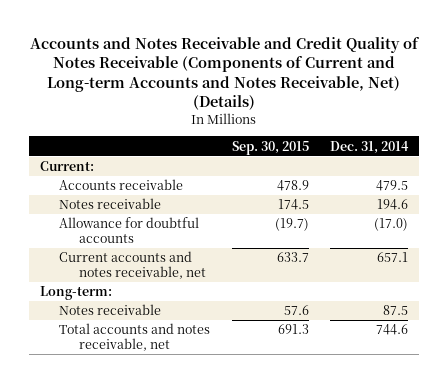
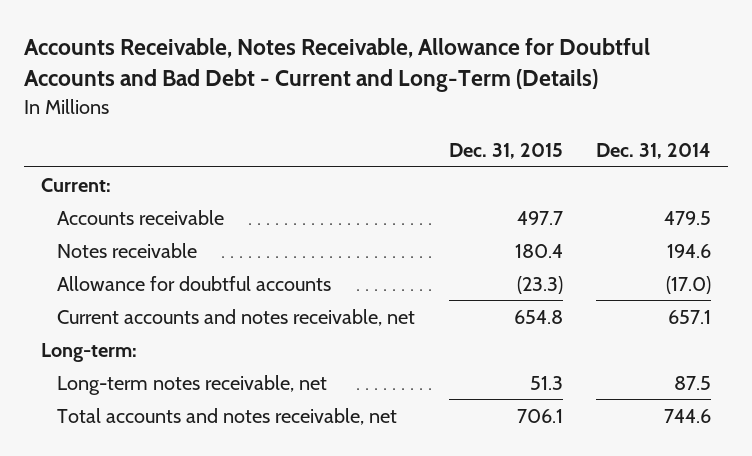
[30,36,421,111] Accounts and Notes Receivable and Credit Quality of Notes Receivable (Components of Current and Long-term Accounts and Notes Receivable, Net) (Details) -> [23,38,650,93] Accounts Receivable, Notes Receivable, Allowance for Doubtful Accounts and Bad Debt - Current and Long-Term (Details)
[231,140,309,155] Sep. 30, 2015 -> none
none -> [448,143,563,160] Dec. 31, 2015
[59,304,162,316] Notes receivable -> [56,374,327,395] Long-term notes receivable, net

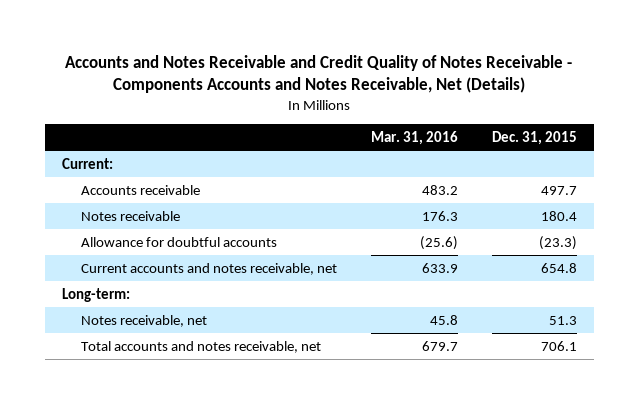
[23,38,650,93] Accounts Receivable, Notes Receivable, Allowance for Doubtful Accounts and Bad Debt - Current and Long-Term (Details) -> [65,54,573,93] Accounts and Notes Receivable and Credit Quality of Notes Receivable - Components Accounts and Notes Receivable, Net (Details)
[596,143,712,160] Dec. 31, 2014 -> none
none -> [371,130,459,145] Mar. 31, 2016
[56,374,327,395] Long-term notes receivable, net -> [81,314,208,327] Notes receivable, net

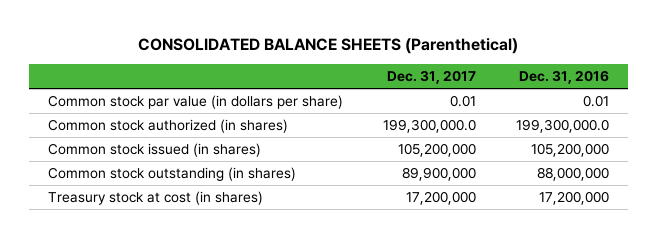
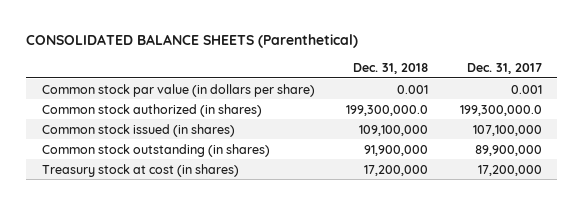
[518,70,609,85] Dec. 31, 2016 -> none
none -> [353,62,429,74] Dec. 31, 2018
[449,94,476,107] 0.01 -> [510,84,542,94] 0.001
[397,142,476,157] 105,200,000 -> [472,124,542,136] 107,100,000

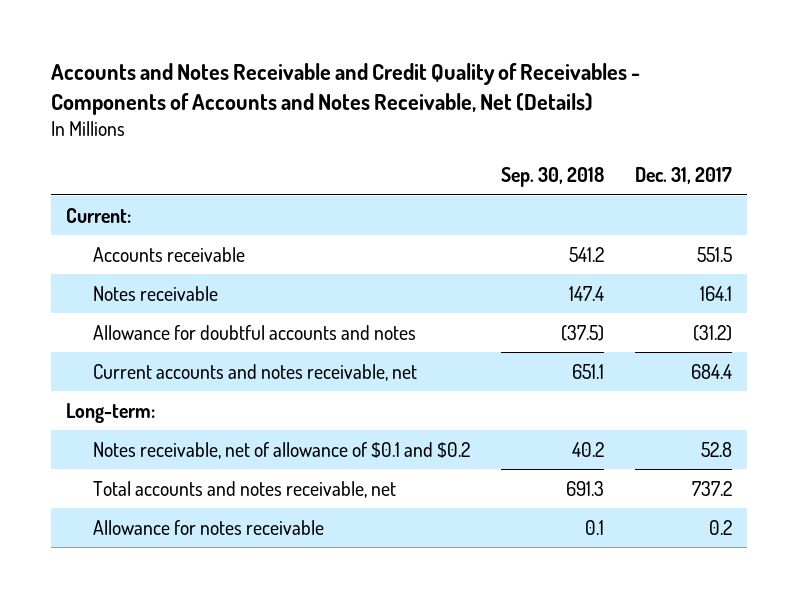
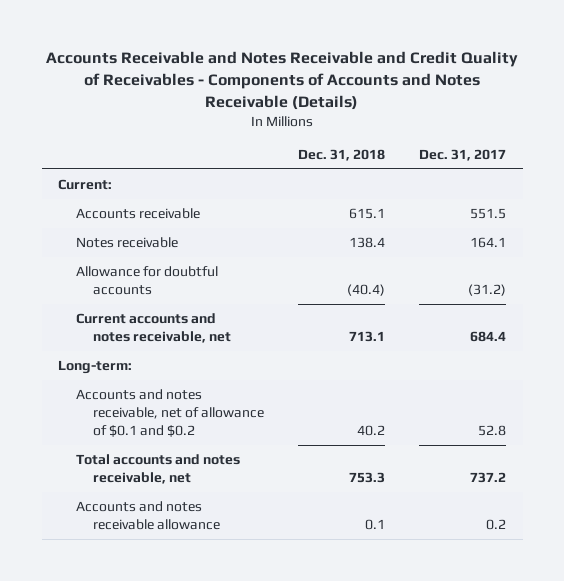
[50,63,640,116] Accounts and Notes Receivable and Credit Quality of Receivables - Components of Accounts and Notes Receivable, Net (Details) -> [46,51,519,110] Accounts Receivable and Notes Receivable and Credit Quality of Receivables - Components of Accounts and Notes Receivable (Details)
[500,167,604,188] Sep. 30, 2018 -> none
none -> [297,148,385,161] Dec. 31, 2018
[92,324,416,340] Allowance for doubtful accounts and notes -> [75,265,218,295] Allowance for doubtful accounts
[92,441,470,459] Notes receivable, net of allowance of $0.1 and $0.2 -> [75,388,264,438] Accounts and notes receivable, net of allowance of $0.1 and $0.2
[92,519,324,535] Allowance for notes receivable -> [75,500,220,530] Accounts and notes receivable allowance

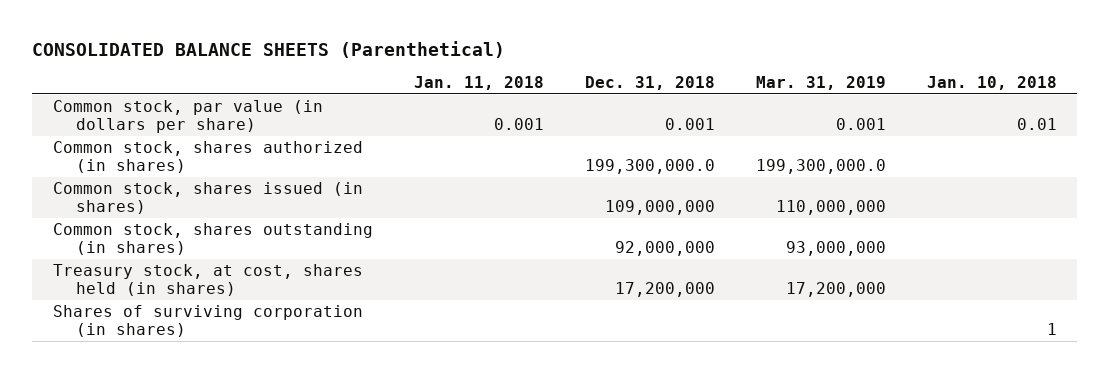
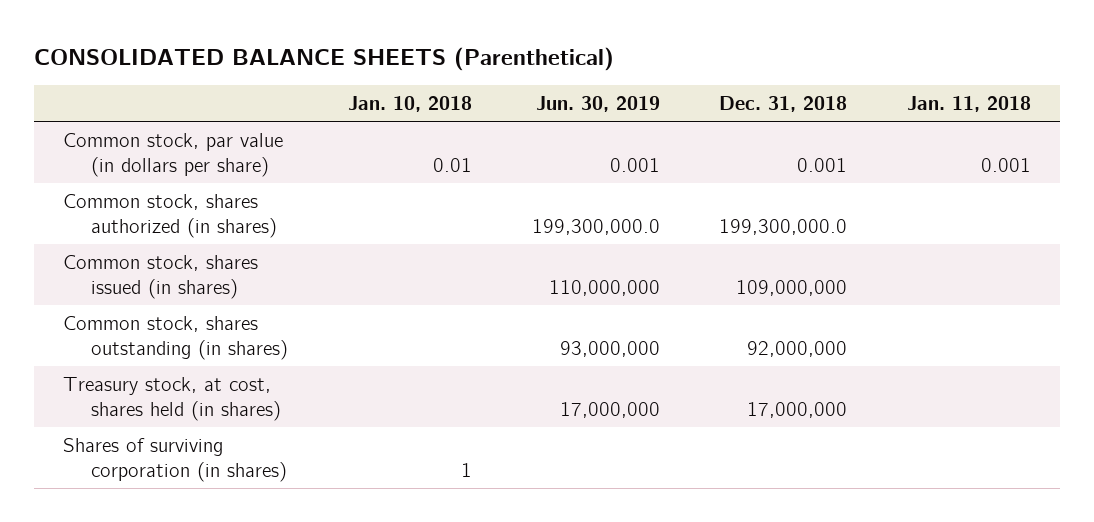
[755,76,886,91] Mar. 31, 2019 -> none
none -> [535,96,660,113] Jun. 30, 2019
[614,282,715,298] 17,200,000 -> [747,401,848,418] 17,000,000

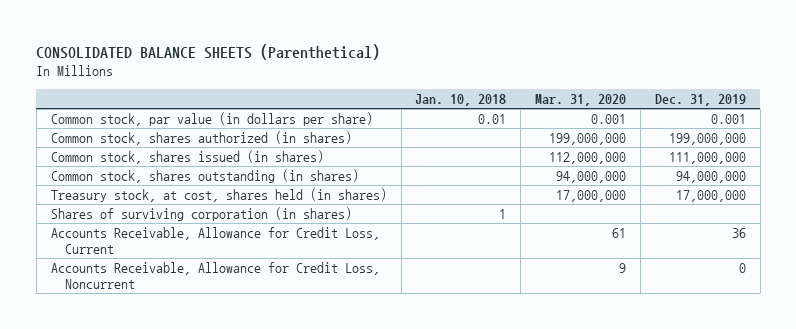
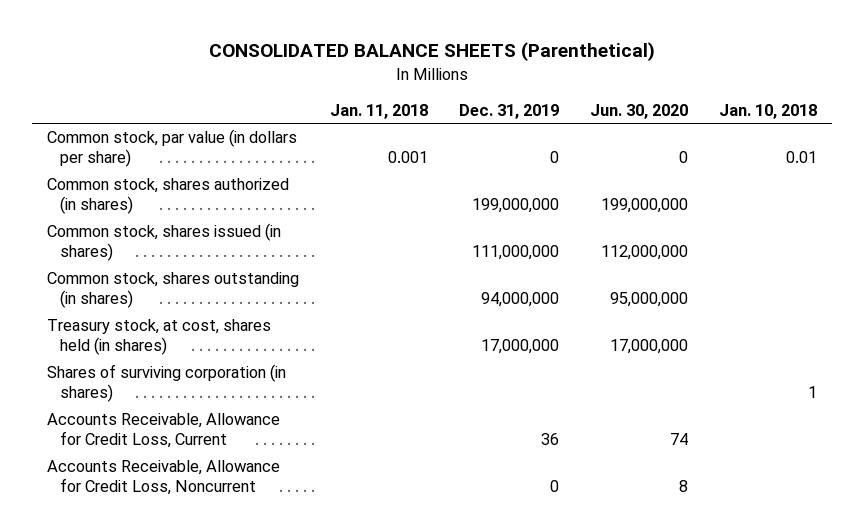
[535,93,627,106] Mar. 31, 2020 -> none
none -> [330,103,429,119] Jan. 11, 2018
none -> [589,103,688,119] Jun. 30, 2020
[710,114,746,125] 0.001 -> [549,151,559,164] 0

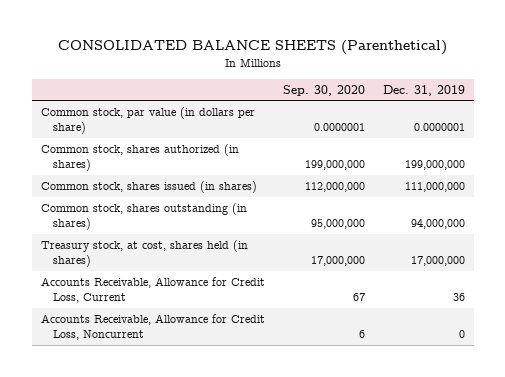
[330,103,429,119] Jan. 11, 2018 -> none
[589,103,688,119] Jun. 30, 2020 -> none
[718,103,817,119] Jan. 10, 2018 -> none
none -> [282,84,365,96] Sep. 30, 2020
[549,151,559,164] 0 -> [413,123,465,132] 0.0000001
[47,364,287,403] Shares of surviving corporation (in shares) -> none

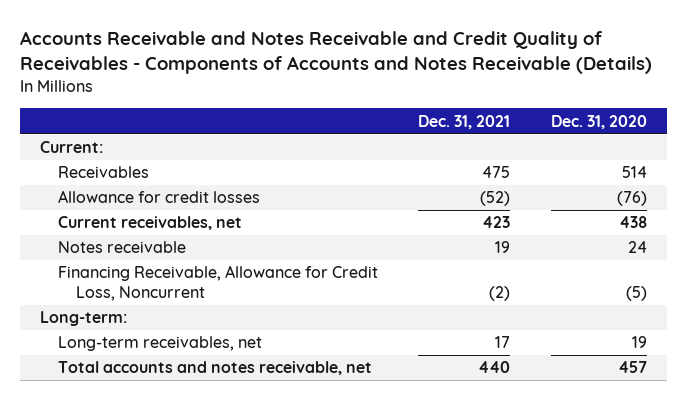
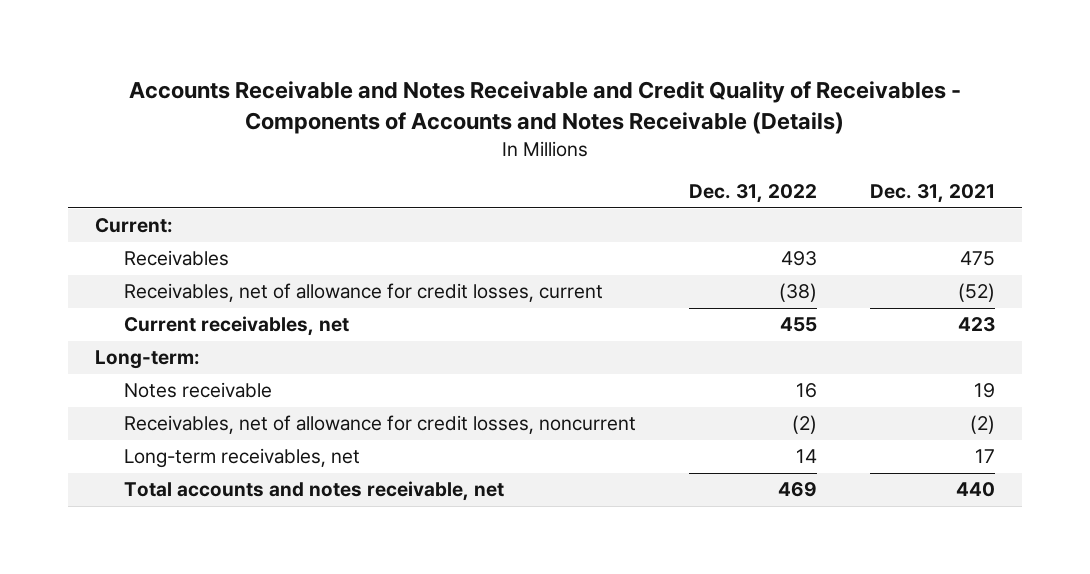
[550,114,647,129] Dec. 31, 2020 -> none
none -> [689,184,818,204] Dec. 31, 2022
[58,190,261,204] Allowance for credit losses -> [123,283,603,303] Receivables, net of allowance for credit losses, current
[58,265,379,301] Financing Receivable, Allowance for Credit Loss, Noncurrent -> none
[58,241,187,254] Notes receivable -> [123,382,272,399] Notes receivable
none -> [123,415,636,435] Receivables, net of allowance for credit losses, noncurrent

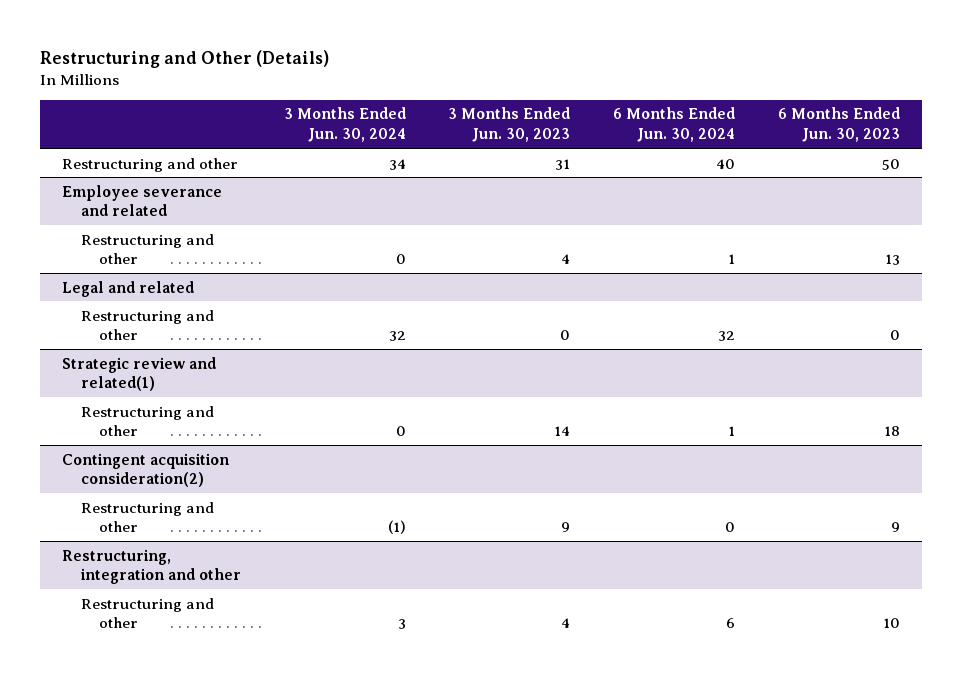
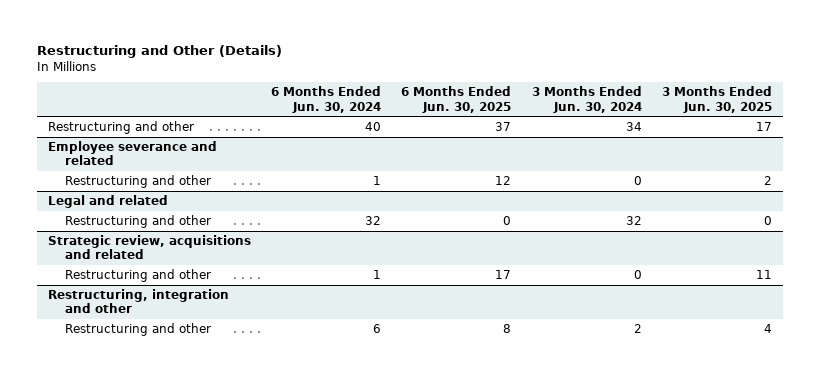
[448,107,571,143] 3 Months Ended Jun. 30, 2023 -> none
[778,107,901,143] 6 Months Ended Jun. 30, 2023 -> none
none -> [401,86,512,113] 6 Months Ended Jun. 30, 2025
none -> [662,86,773,113] 3 Months Ended Jun. 30, 2025
[61,356,216,392] Strategic review and related(1) -> [47,235,251,260] Strategic review, acquisitions and related
[61,452,229,488] Contingent acquisition consideration(2) -> none
[80,501,214,533] Restructuring and other -> none
[397,619,406,630] 3 -> [633,324,642,334] 2

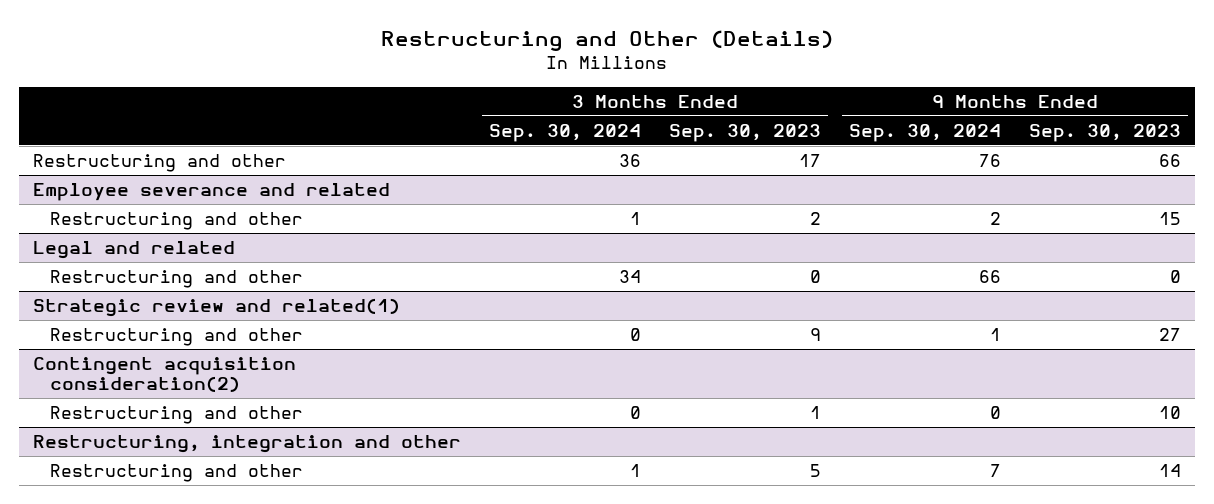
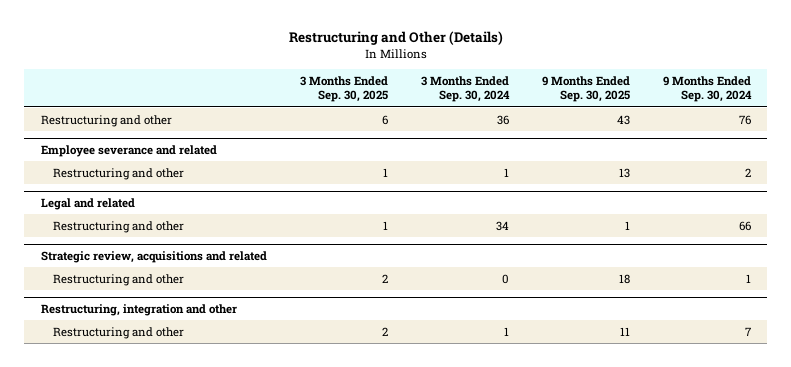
[668,123,821,142] Sep. 30, 2023 -> none
[1028,123,1181,142] Sep. 30, 2023 -> none
none -> [299,75,388,103] 3 Months Ended Sep. 30, 2025
none -> [541,75,630,103] 9 Months Ended Sep. 30, 2025
[33,298,401,318] Strategic review and related(1) -> [40,250,267,263] Strategic review, acquisitions and related
[33,357,297,393] Contingent acquisition consideration(2) -> none
[50,406,304,425] Restructuring and other -> none

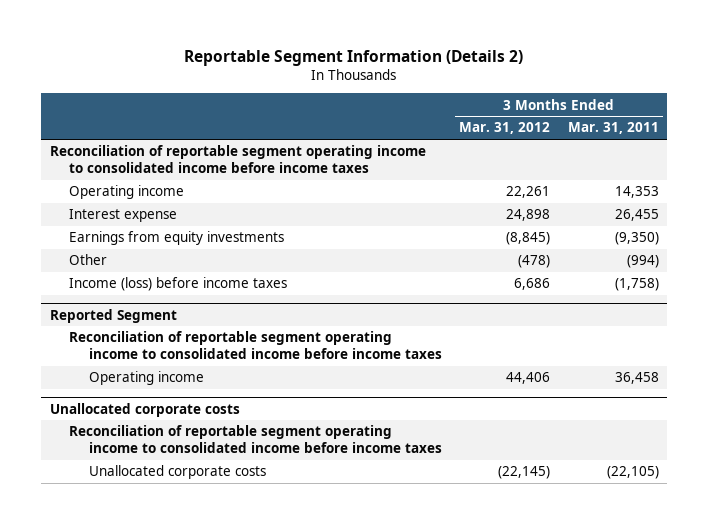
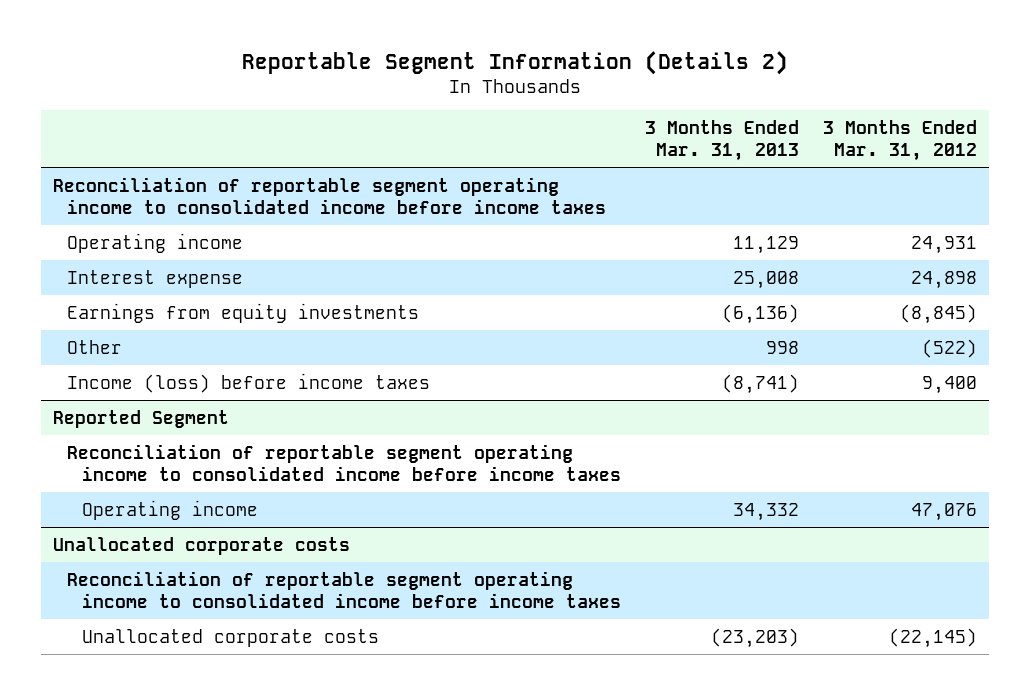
[567,122,659,135] Mar. 31, 2011 -> none
none -> [644,120,799,161] 3 Months Ended Mar. 31, 2013
[506,186,551,199] 22,261 -> [910,235,977,254] 24,931
[518,255,551,269] (478) -> [921,338,977,358] (522)
[514,278,551,291] 6,686 -> [921,375,977,394] 9,400
[506,372,551,385] 44,406 -> [910,502,977,521] 47,076

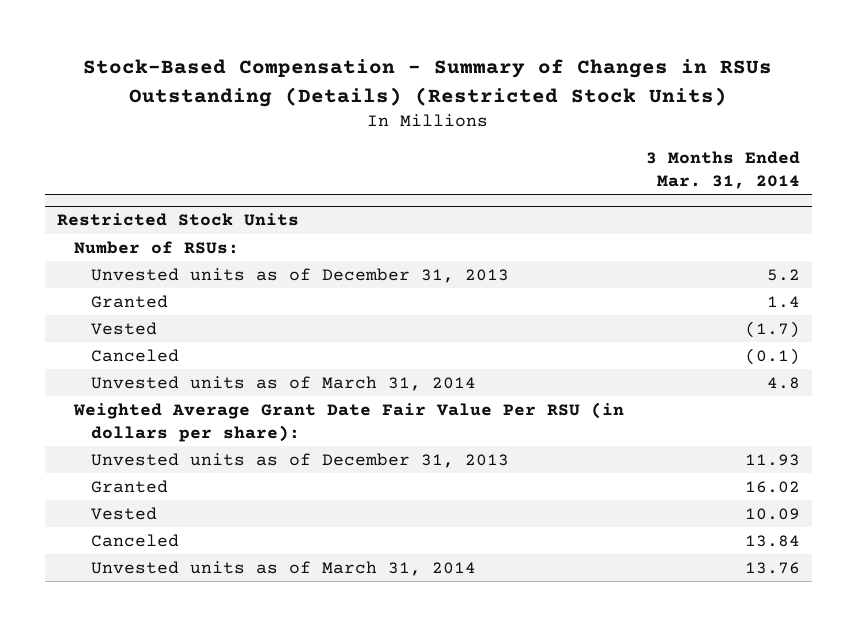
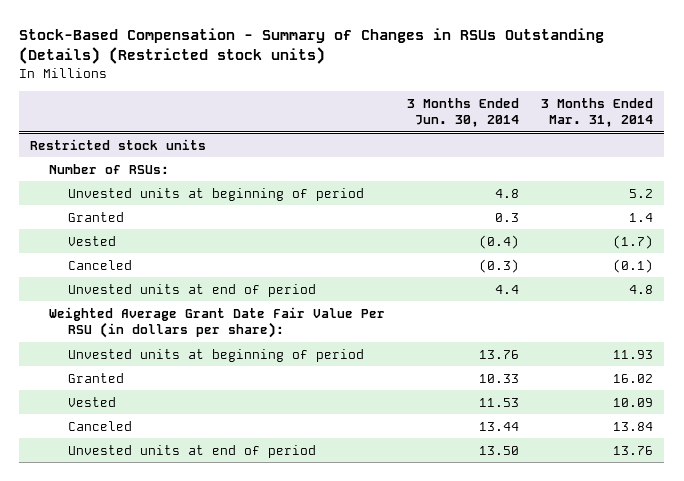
[83,59,773,107] Stock-Based Compensation - Summary of Changes in RSUs Outstanding (Details) (Restricted Stock Units) -> [19,27,605,65] Stock-Based Compensation - Summary of Changes in RSUs Outstanding (Details) (Restricted stock units)
none -> [407,97,520,128] 3 Months Ended Jun. 30, 2014
[56,213,299,227] Restricted Stock Units -> [30,138,207,150] Restricted stock units
[90,267,509,283] Unvested units as of December 31, 2013 -> [67,187,364,201] Unvested units at beginning of period
[90,375,476,391] Unvested units as of March 31, 2014 -> [67,283,316,297] Unvested units at end of period
[90,452,509,468] Unvested units as of December 31, 2013 -> [67,348,364,362] Unvested units at beginning of period
[90,560,476,576] Unvested units as of March 31, 2014 -> [67,444,316,458] Unvested units at end of period

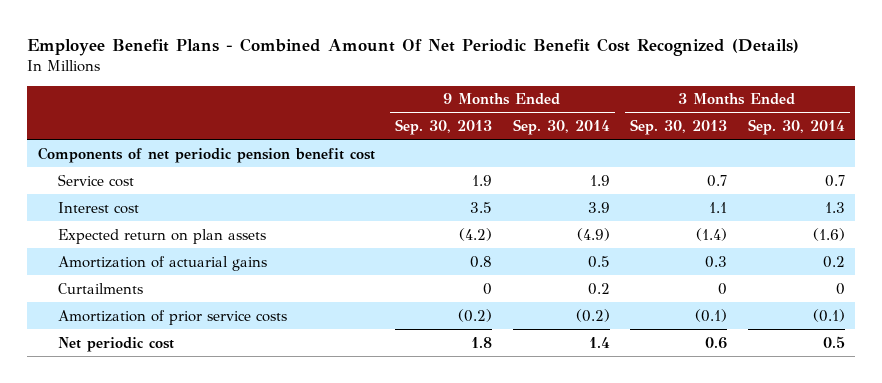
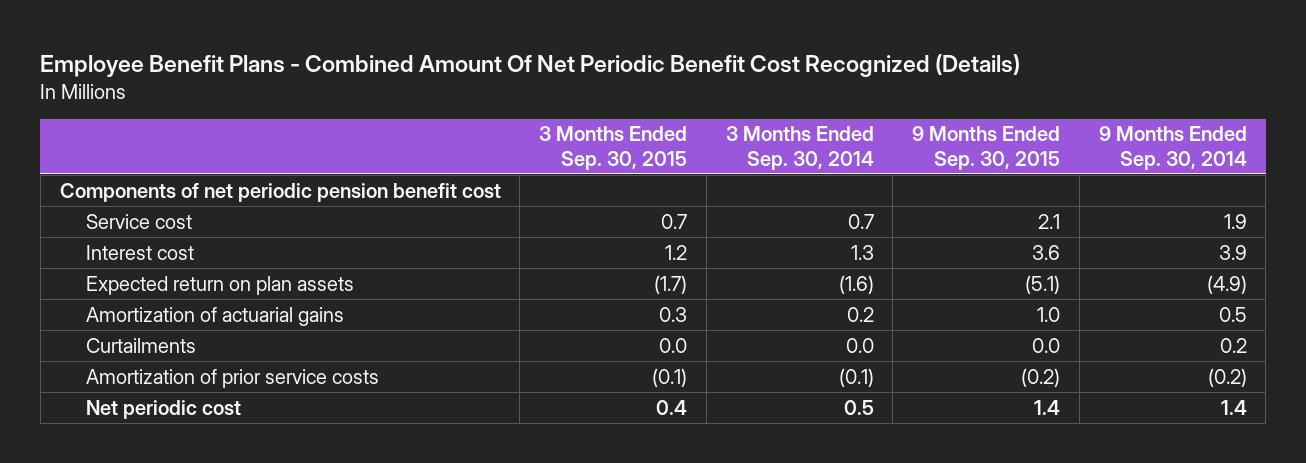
[395,119,493,136] Sep. 30, 2013 -> none
[630,119,728,136] Sep. 30, 2013 -> none
none -> [539,126,688,170] 3 Months Ended Sep. 30, 2015
none -> [912,126,1061,170] 9 Months Ended Sep. 30, 2015
[835,282,845,295] 0 -> [845,337,874,353] 0.0

